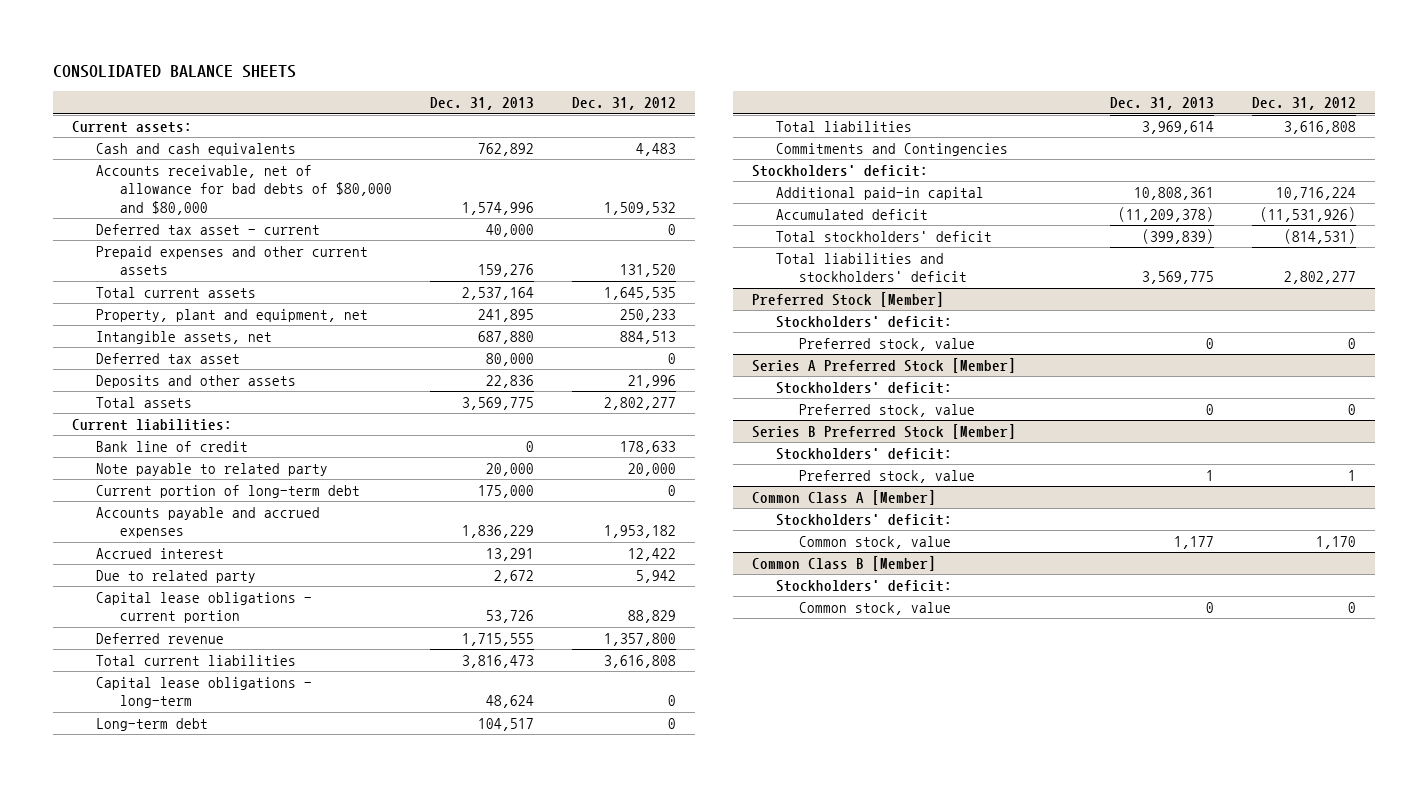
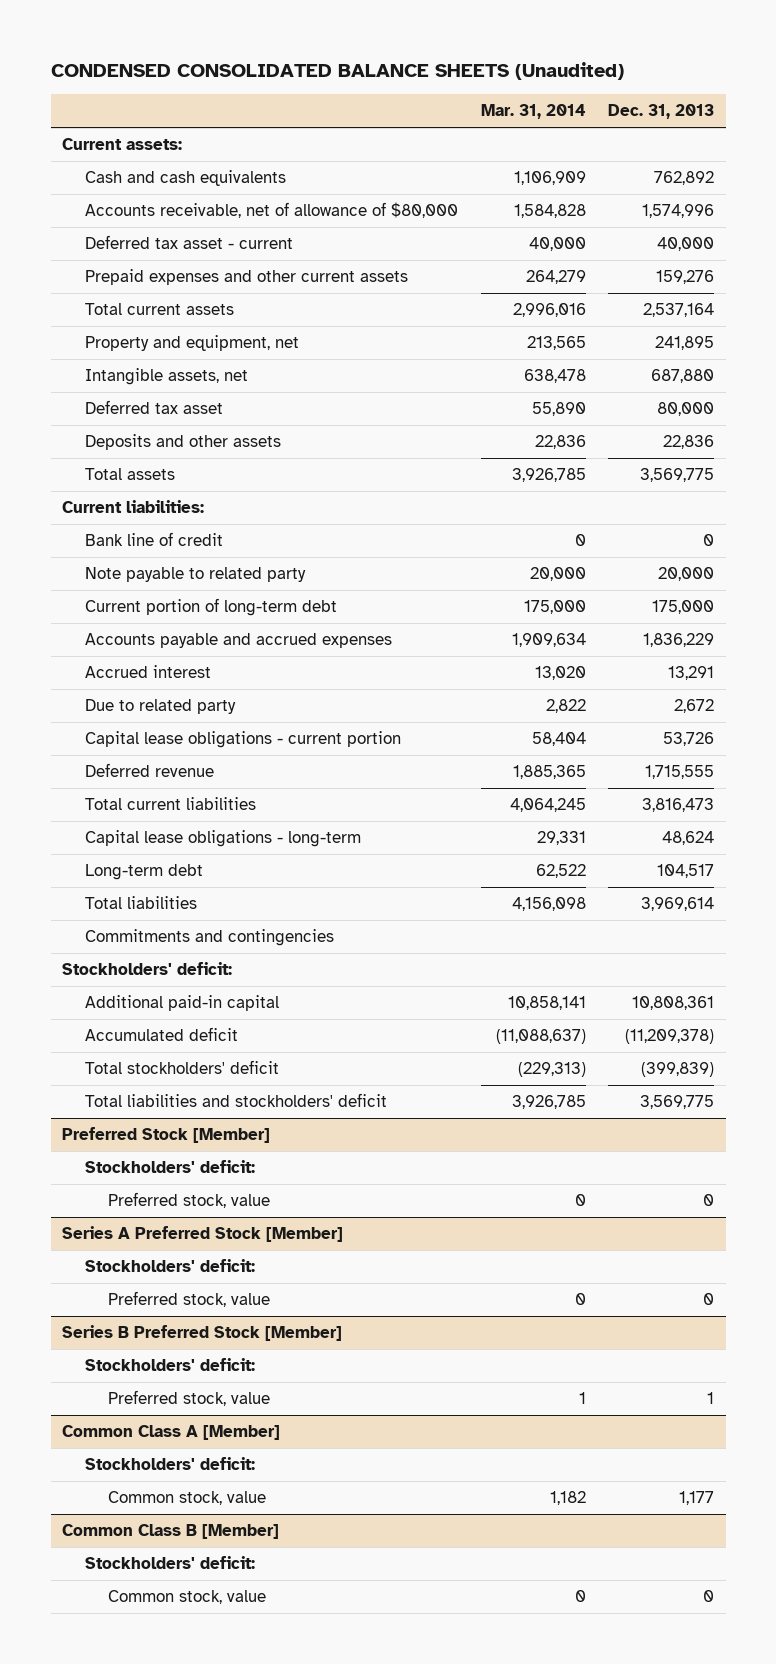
[52,65,296,79] CONSOLIDATED BALANCE SHEETS -> [50,62,624,81] CONDENSED CONSOLIDATED BALANCE SHEETS (Unaudited)
[571,97,676,111] Dec. 31, 2012 -> none
none -> [480,104,586,120] Mar. 31, 2014
[95,164,392,215] Accounts receivable, net of allowance for bad debts of $80,000 and $80,000 -> [85,202,459,219] Accounts receivable, net of allowance of $80,000
[95,308,368,322] Property, plant and equipment, net -> [85,335,300,352] Property and equipment, net
[775,142,1008,156] Commitments and Contingencies -> [85,929,335,947] Commitments and contingencies

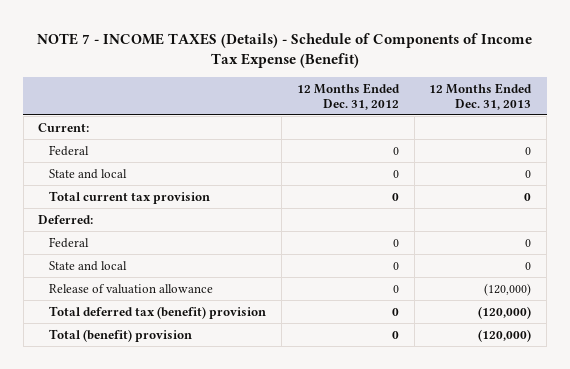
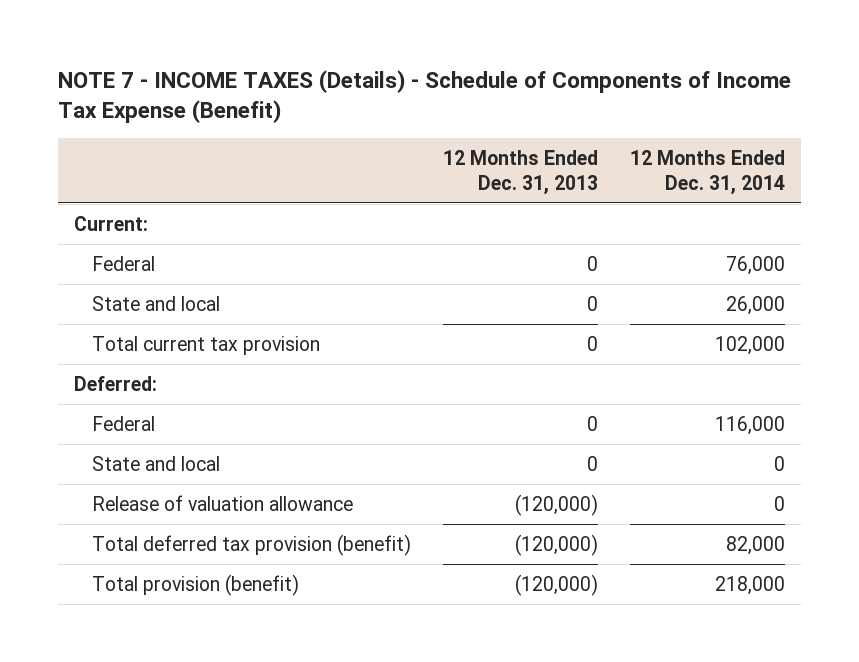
[296,82,400,110] 12 Months Ended Dec. 31, 2012 -> none
none -> [630,150,786,195] 12 Months Ended Dec. 31, 2014
[49,305,267,319] Total deferred tax (benefit) provision -> [91,533,411,556] Total deferred tax provision (benefit)
[49,328,193,342] Total (benefit) provision -> [91,573,299,596] Total provision (benefit)

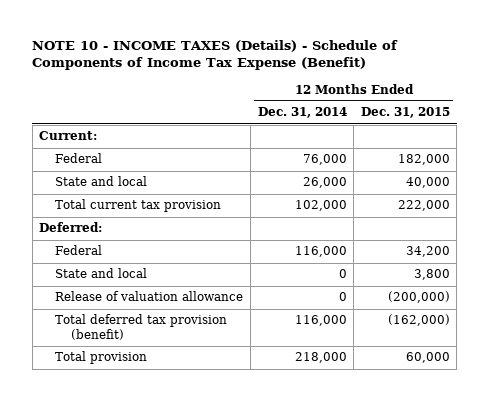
[57,70,791,124] NOTE 7 - INCOME TAXES (Details) - Schedule of Components of Income Tax Expense (Benefit) -> [32,39,399,71] NOTE 10 - INCOME TAXES (Details) - Schedule of Components of Income Tax Expense (Benefit)
[442,150,598,195] 12 Months Ended Dec. 31, 2013 -> none
none -> [360,107,450,119] Dec. 31, 2015
[726,535,786,555] 82,000 -> [294,315,347,327] 116,000
[91,573,299,596] Total provision (benefit) -> [55,351,148,365] Total provision

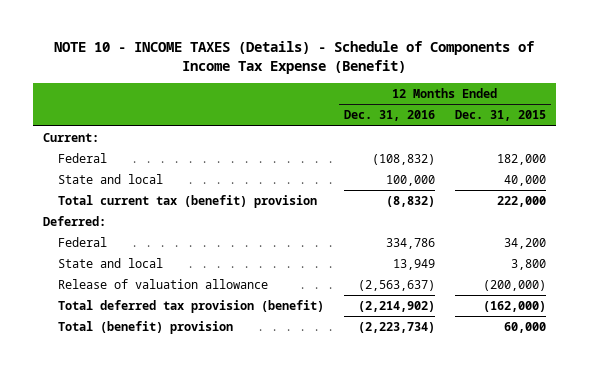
[257,107,347,119] Dec. 31, 2014 -> none
none -> [343,110,435,122] Dec. 31, 2016
[55,199,222,213] Total current tax provision -> [57,194,317,208] Total current tax (benefit) provision
[55,351,148,365] Total provision -> [57,320,233,334] Total (benefit) provision

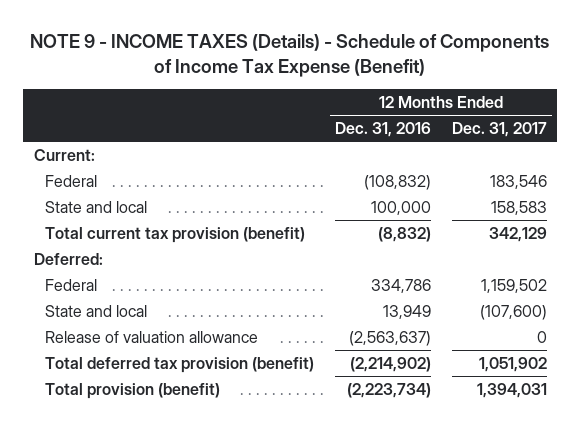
[54,41,536,74] NOTE 10 - INCOME TAXES (Details) - Schedule of Components of Income Tax Expense (Benefit) -> [30,34,550,77] NOTE 9 - INCOME TAXES (Details) - Schedule of Components of Income Tax Expense (Benefit)
[454,110,546,122] Dec. 31, 2015 -> none
none -> [451,122,547,138] Dec. 31, 2017
[57,194,317,208] Total current tax (benefit) provision -> [44,226,305,243] Total current tax provision (benefit)
[57,320,233,334] Total (benefit) provision -> [44,382,220,399] Total provision (benefit)

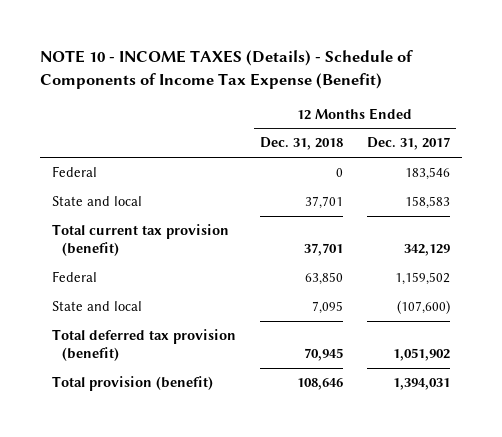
[30,34,550,77] NOTE 9 - INCOME TAXES (Details) - Schedule of Components of Income Tax Expense (Benefit) -> [39,50,413,89] NOTE 10 - INCOME TAXES (Details) - Schedule of Components of Income Tax Expense (Benefit)
[334,122,431,138] Dec. 31, 2016 -> none
none -> [259,137,343,151] Dec. 31, 2018
[33,148,95,161] Current: -> none
[33,252,103,265] Deferred: -> none
[44,330,258,343] Release of valuation allowance -> none

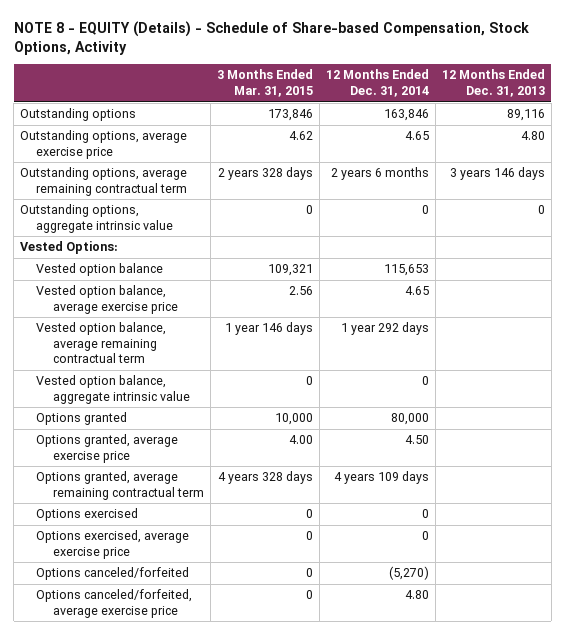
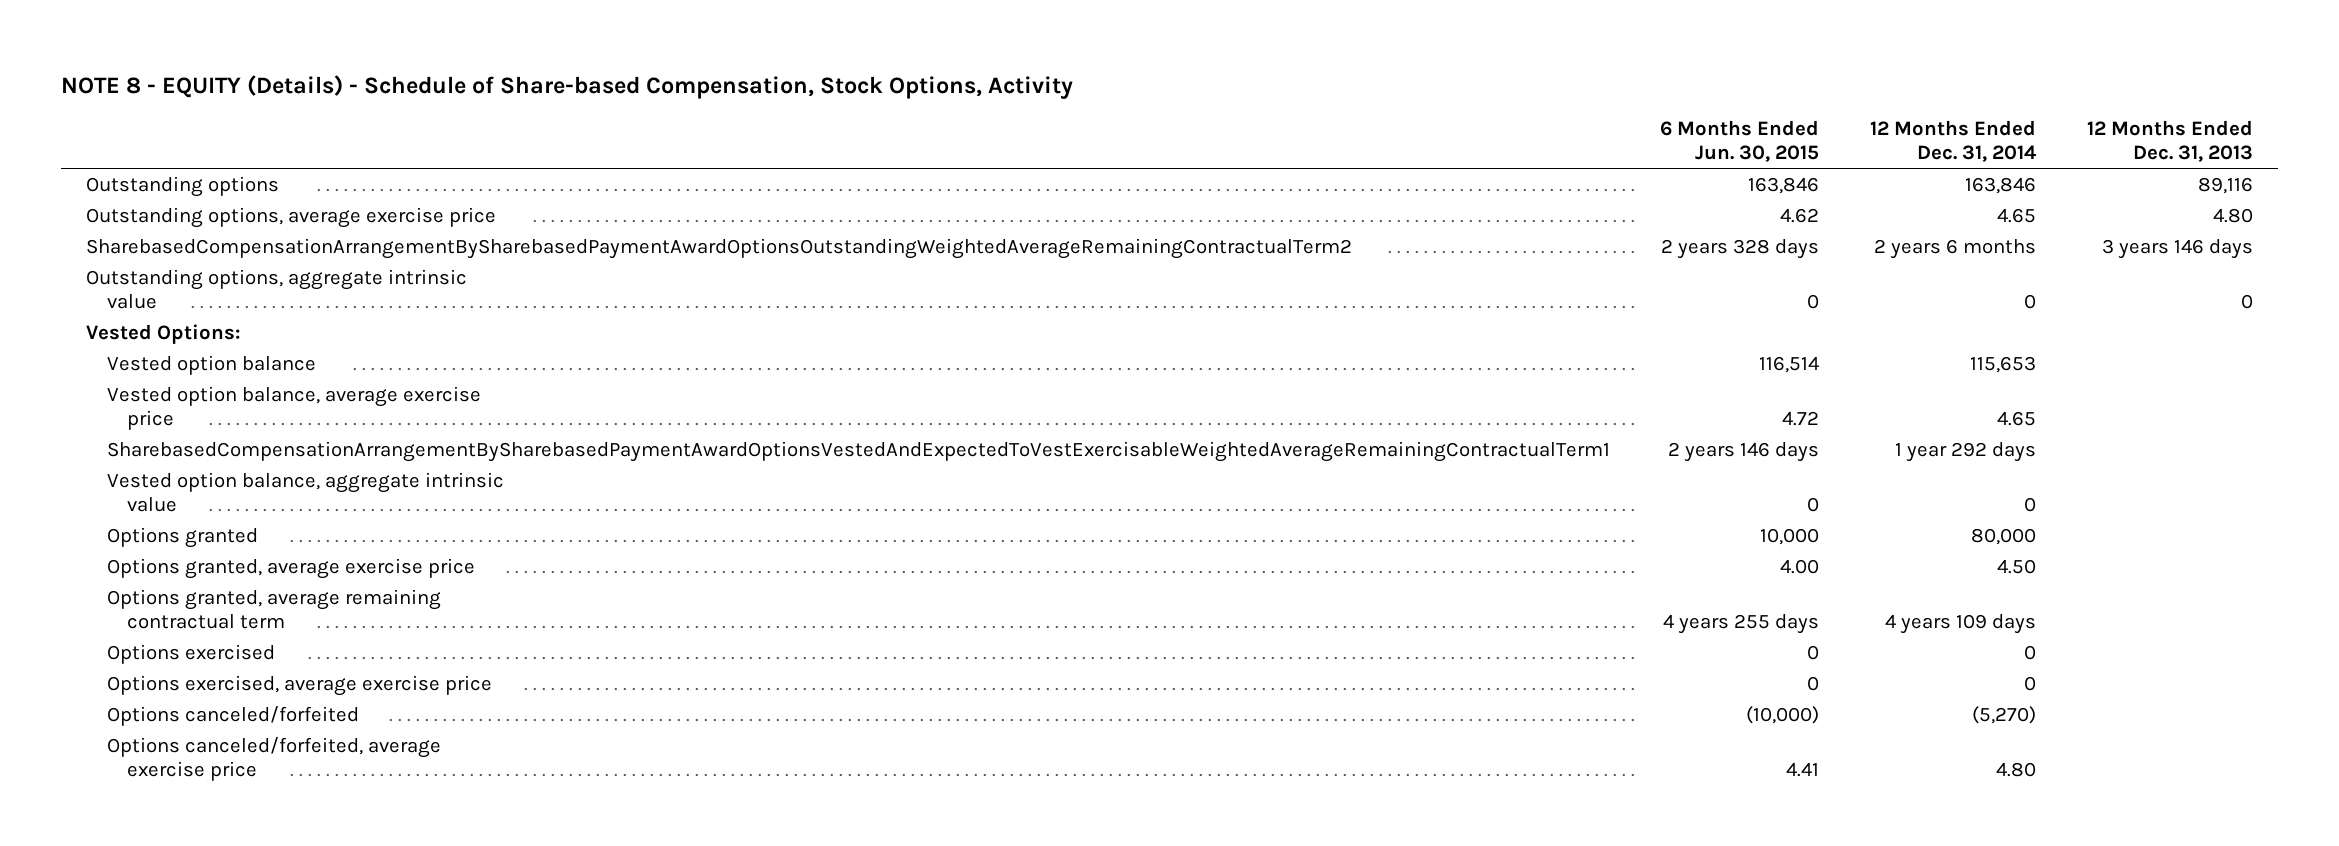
[216,69,313,97] 3 Months Ended Mar. 31, 2015 -> none
none -> [1660,120,1820,163] 6 Months Ended Jun. 30, 2015
[20,167,188,196] Outstanding options, average remaining contractual term -> [86,237,1353,259] SharebasedCompensationArrangementBySharebasedPaymentAwardOptionsOutstandingWeightedAverageRemainingContractualTerm2
[36,322,167,364] Vested option balance, average remaining contractual term -> [106,440,1610,462] SharebasedCompensationArrangementBySharebasedPaymentAwardOptionsVestedAndExpectedToVestExercisableWeightedAverageRemainingContractualTerm1

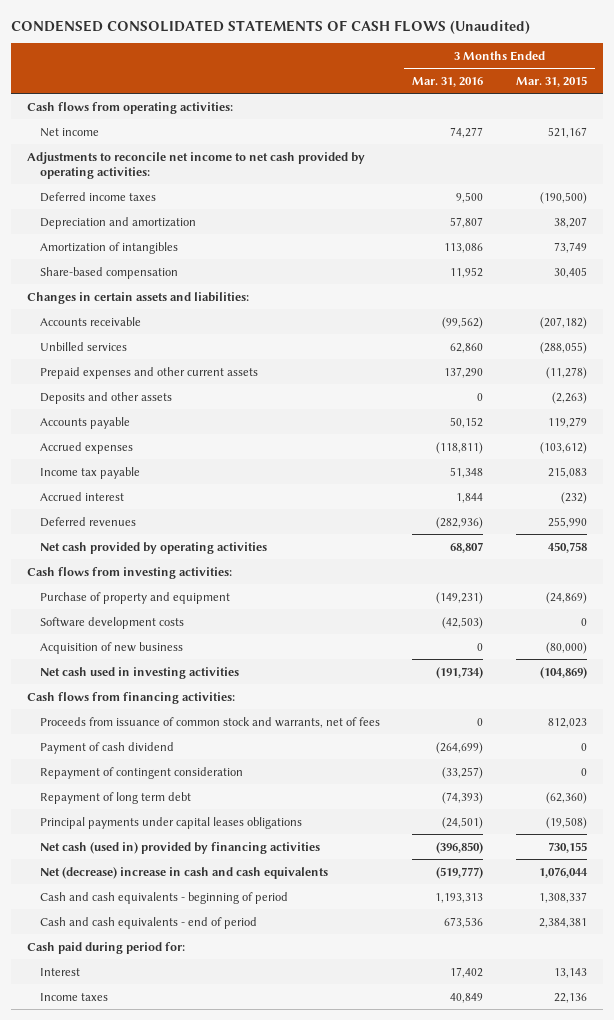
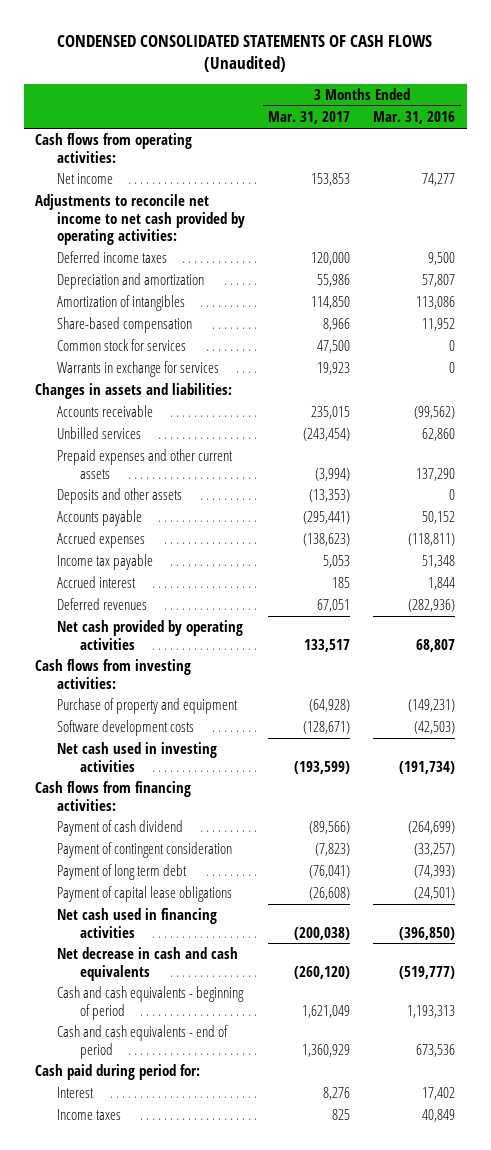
[515,75,587,87] Mar. 31, 2015 -> none
none -> [268,111,351,125] Mar. 31, 2017
none -> [57,339,187,352] Common stock for services
none -> [57,361,220,378] Warrants in exchange for services
[27,291,250,304] Changes in certain assets and liabilities: -> [35,383,233,400] Changes in assets and liabilities:
[40,641,184,654] Acquisition of new business -> none
[40,716,381,728] Proceeds from issuance of common stock and warrants, net of fees -> none
[40,766,244,779] Repayment of contingent consideration -> [57,842,233,859] Payment of contingent consideration
[40,791,192,804] Repayment of long term debt -> [57,864,188,881] Payment of long term debt
[40,816,303,829] Principal payments under capital leases obligations -> [57,886,233,903] Payment of capital lease obligations
[40,841,321,854] Net cash (used in) provided by financing activities -> [57,908,218,938] Net cash used in financing activities
[40,866,329,879] Net (decrease) increase in cash and cash equivalents -> [57,947,239,981] Net decrease in cash and cash equivalents

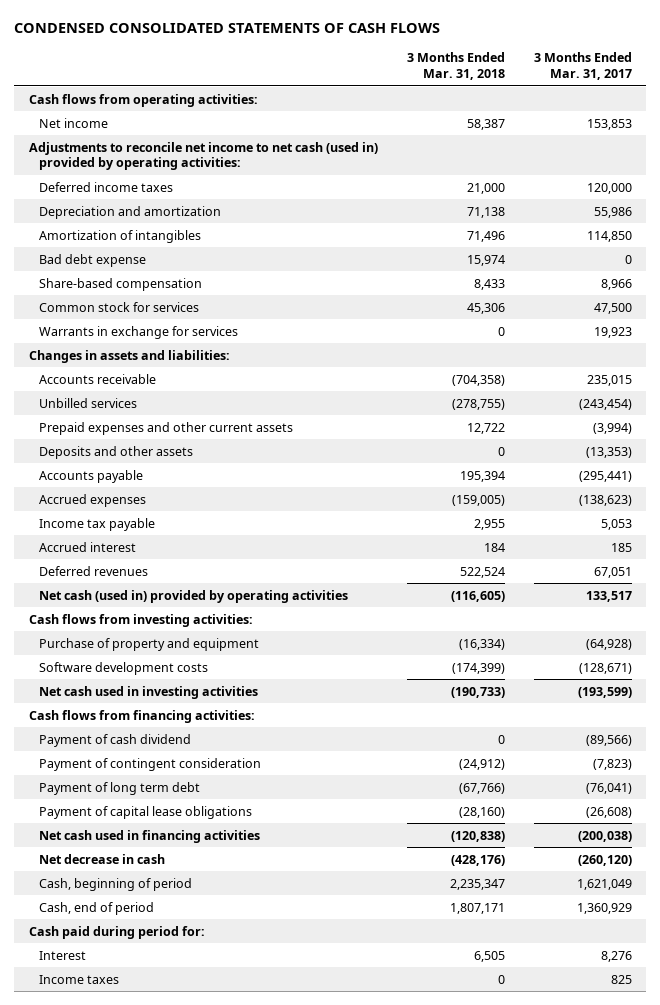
[57,34,433,73] CONDENSED CONSOLIDATED STATEMENTS OF CASH FLOWS (Unaudited) -> [13,23,440,34] CONDENSED CONSOLIDATED STATEMENTS OF CASH FLOWS
[373,111,456,125] Mar. 31, 2016 -> none
none -> [406,52,505,81] 3 Months Ended Mar. 31, 2018
[35,194,246,245] Adjustments to reconcile net income to net cash provided by operating activities: -> [28,141,378,171] Adjustments to reconcile net income to net cash (used in) provided by operating activities:
none -> [38,253,146,267] Bad debt expense
[57,620,244,650] Net cash provided by operating activities -> [38,589,348,603] Net cash (used in) provided by operating activities
[57,947,239,981] Net decrease in cash and cash equivalents -> [38,853,165,864] Net decrease in cash
[57,986,245,1020] Cash and cash equivalents - beginning of period -> [38,877,192,891] Cash, beginning of period
[57,1025,229,1059] Cash and cash equivalents - end of period -> [38,901,154,915] Cash, end of period

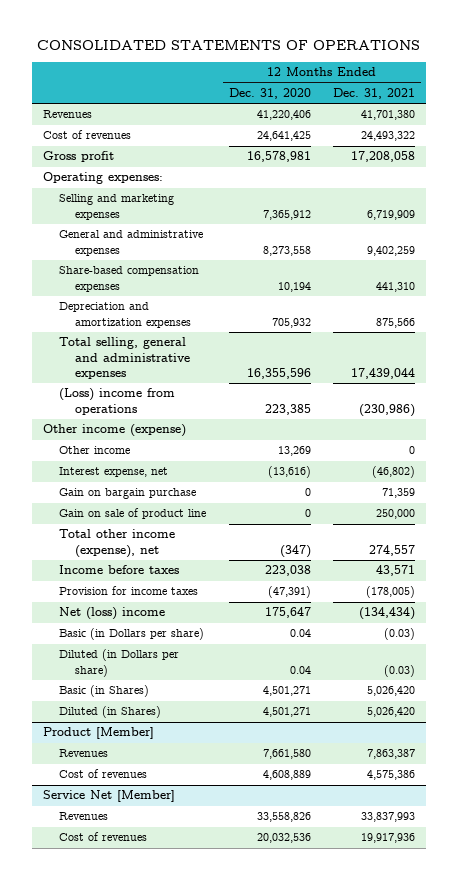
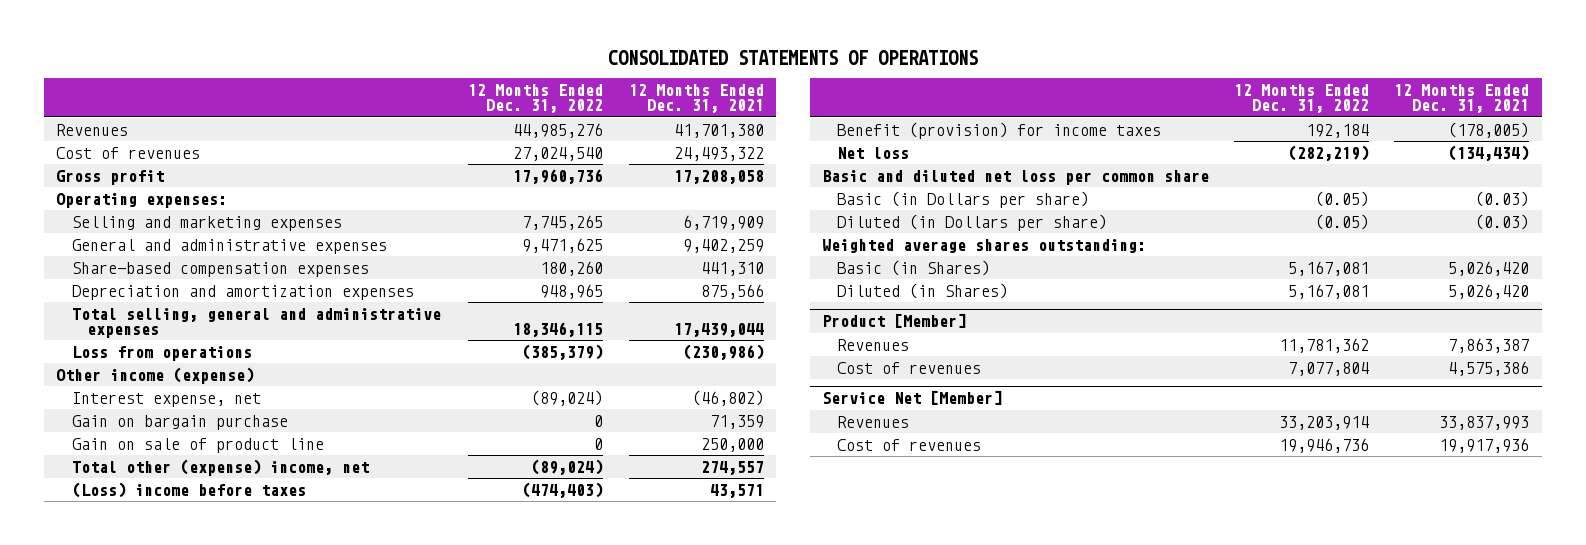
[228,87,311,99] Dec. 31, 2020 -> none
none -> [468,83,604,114] 12 Months Ended Dec. 31, 2022
[59,388,176,415] (Loss) income from operations -> [71,345,252,361] Loss from operations
[59,446,131,455] Other income -> none
[59,529,176,558] Total other income (expense), net -> [71,458,369,476] Total other (expense) income, net
[59,565,180,575] Income before taxes -> [71,481,306,498] (Loss) income before taxes
[59,586,199,596] Provision for income taxes -> [837,121,1162,139] Benefit (provision) for income taxes
[59,607,166,621] Net (loss) income -> [837,146,910,159] Net loss
none -> [822,169,1210,185] Basic and diluted net loss per common share
none -> [822,238,1147,253] Weighted average shares outstanding:

